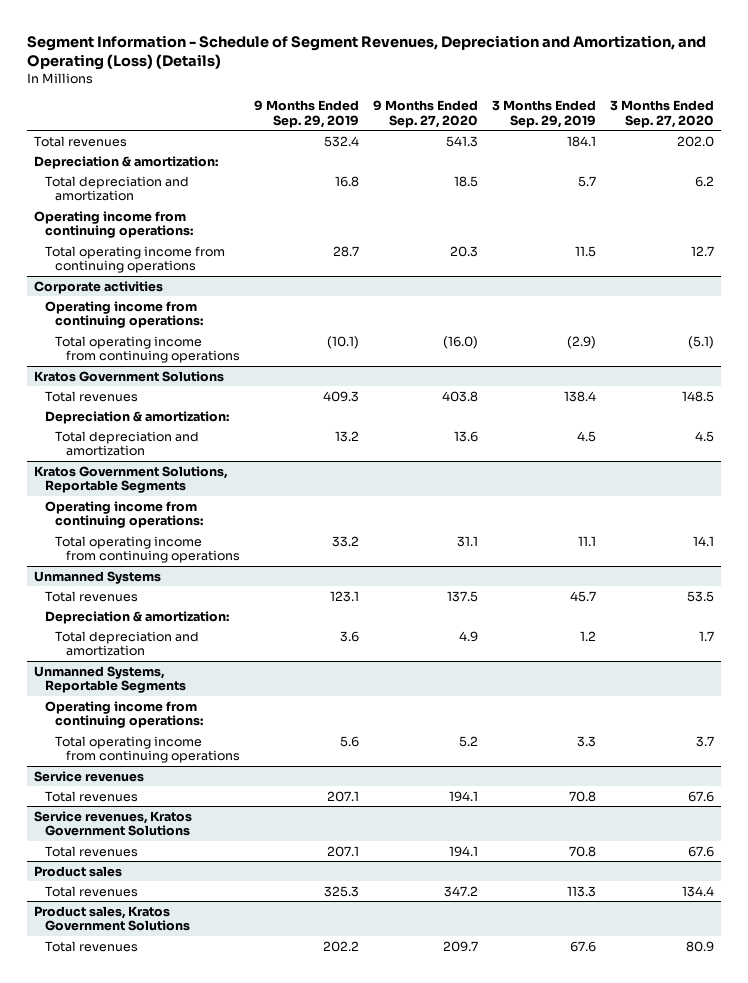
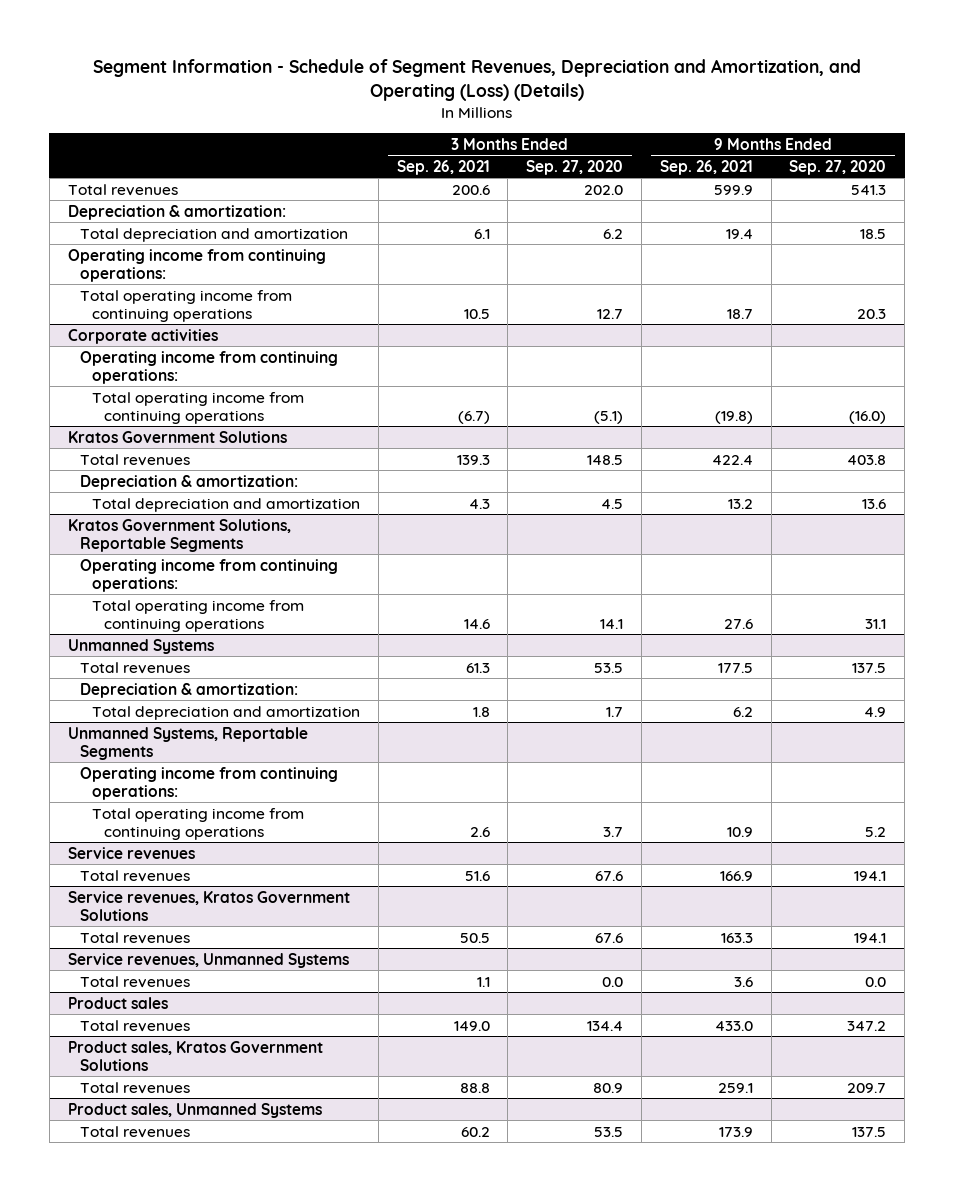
[253,100,359,128] 9 Months Ended Sep. 29, 2019 -> none
[491,100,596,128] 3 Months Ended Sep. 29, 2019 -> none
none -> [396,159,490,175] Sep. 26, 2021
none -> [659,159,753,175] Sep. 26, 2021
none -> [67,952,349,968] Service revenues, Unmanned Systems
none -> [79,975,190,988] Total revenues
none -> [67,1102,322,1118] Product sales, Unmanned Systems
none -> [79,1125,190,1138] Total revenues

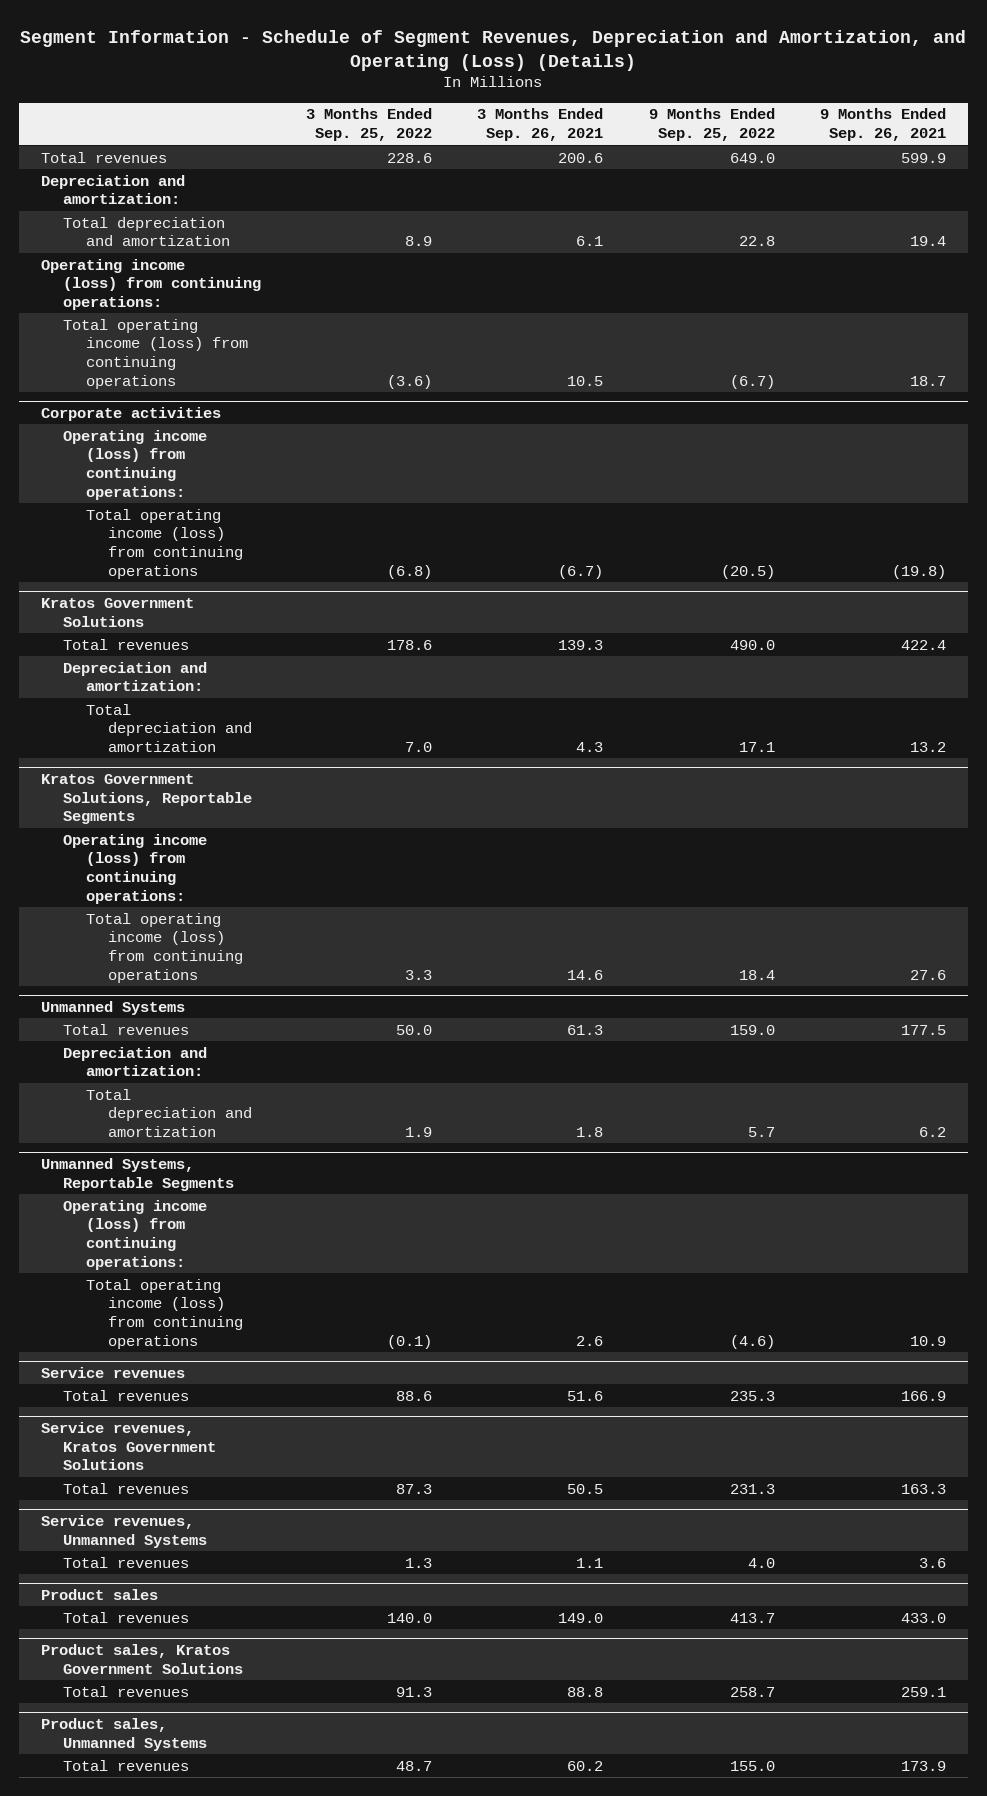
[526,159,624,175] Sep. 27, 2020 -> none
[789,159,887,175] Sep. 27, 2020 -> none
none -> [306,108,433,142] 3 Months Ended Sep. 25, 2022
none -> [648,108,775,142] 9 Months Ended Sep. 25, 2022
[67,204,286,220] Depreciation & amortization: -> [41,174,186,205] Depreciation and amortization:
[67,248,326,282] Operating income from continuing operations: -> [41,258,262,311] Operating income (loss) from continuing operations:
[79,289,292,322] Total operating income from continuing operations -> [63,318,248,389] Total operating income (loss) from continuing operations
[79,350,338,384] Operating income from continuing operations: -> [63,429,208,500] Operating income (loss) from continuing operations:
[92,391,305,424] Total operating income from continuing operations -> [85,508,243,579] Total operating income (loss) from continuing operations
[79,474,298,490] Depreciation & amortization: -> [63,661,208,692] Depreciation and amortization:
[79,558,338,592] Operating income from continuing operations: -> [63,833,208,904] Operating income (loss) from continuing operations:
[92,599,305,632] Total operating income from continuing operations -> [85,912,243,983] Total operating income (loss) from continuing operations
[79,682,298,698] Depreciation & amortization: -> [63,1046,208,1077] Depreciation and amortization:
[79,766,338,800] Operating income from continuing operations: -> [63,1199,208,1270] Operating income (loss) from continuing operations:
[92,807,305,840] Total operating income from continuing operations -> [85,1278,243,1349] Total operating income (loss) from continuing operations

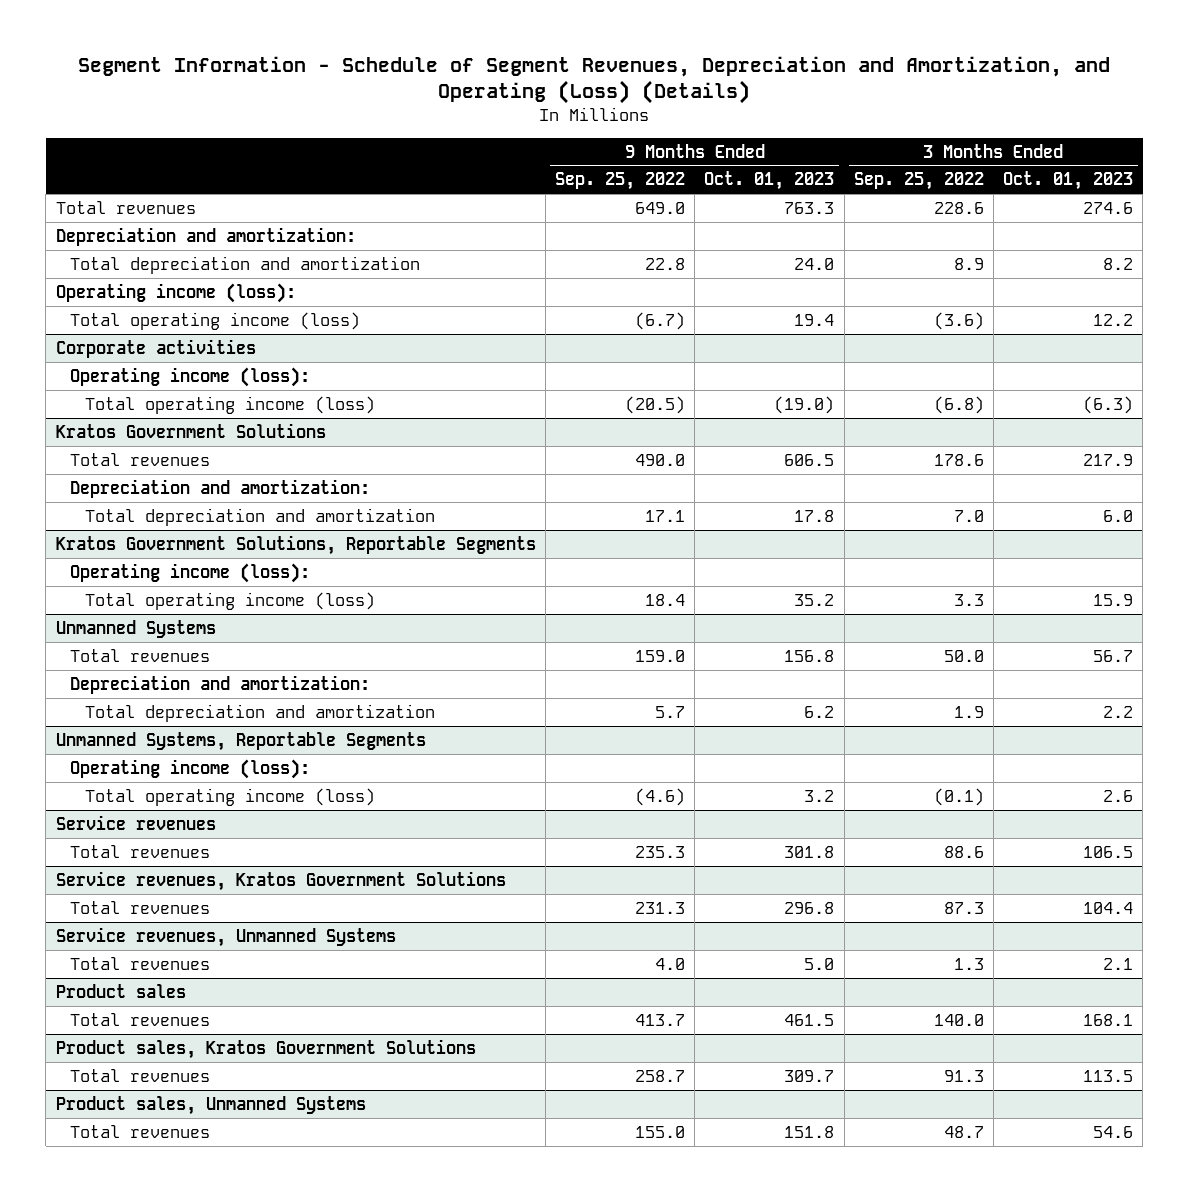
[477,108,604,142] 3 Months Ended Sep. 26, 2021 -> none
[819,108,946,142] 9 Months Ended Sep. 26, 2021 -> none
none -> [704,171,835,191] Oct. 01, 2023
none -> [1003,171,1134,191] Oct. 01, 2023
[41,258,262,311] Operating income (loss) from continuing operations: -> [55,282,296,303] Operating income (loss):
[63,318,248,389] Total operating income (loss) from continuing operations -> [70,311,361,330] Total operating income (loss)
[63,429,208,500] Operating income (loss) from continuing operations: -> [70,366,311,387] Operating income (loss):
[85,508,243,579] Total operating income (loss) from continuing operations -> [85,395,376,414] Total operating income (loss)
[63,833,208,904] Operating income (loss) from continuing operations: -> [70,562,311,583] Operating income (loss):
[85,912,243,983] Total operating income (loss) from continuing operations -> [85,591,376,610] Total operating income (loss)
[63,1199,208,1270] Operating income (loss) from continuing operations: -> [70,758,311,779] Operating income (loss):
[85,1278,243,1349] Total operating income (loss) from continuing operations -> [85,787,376,806] Total operating income (loss)

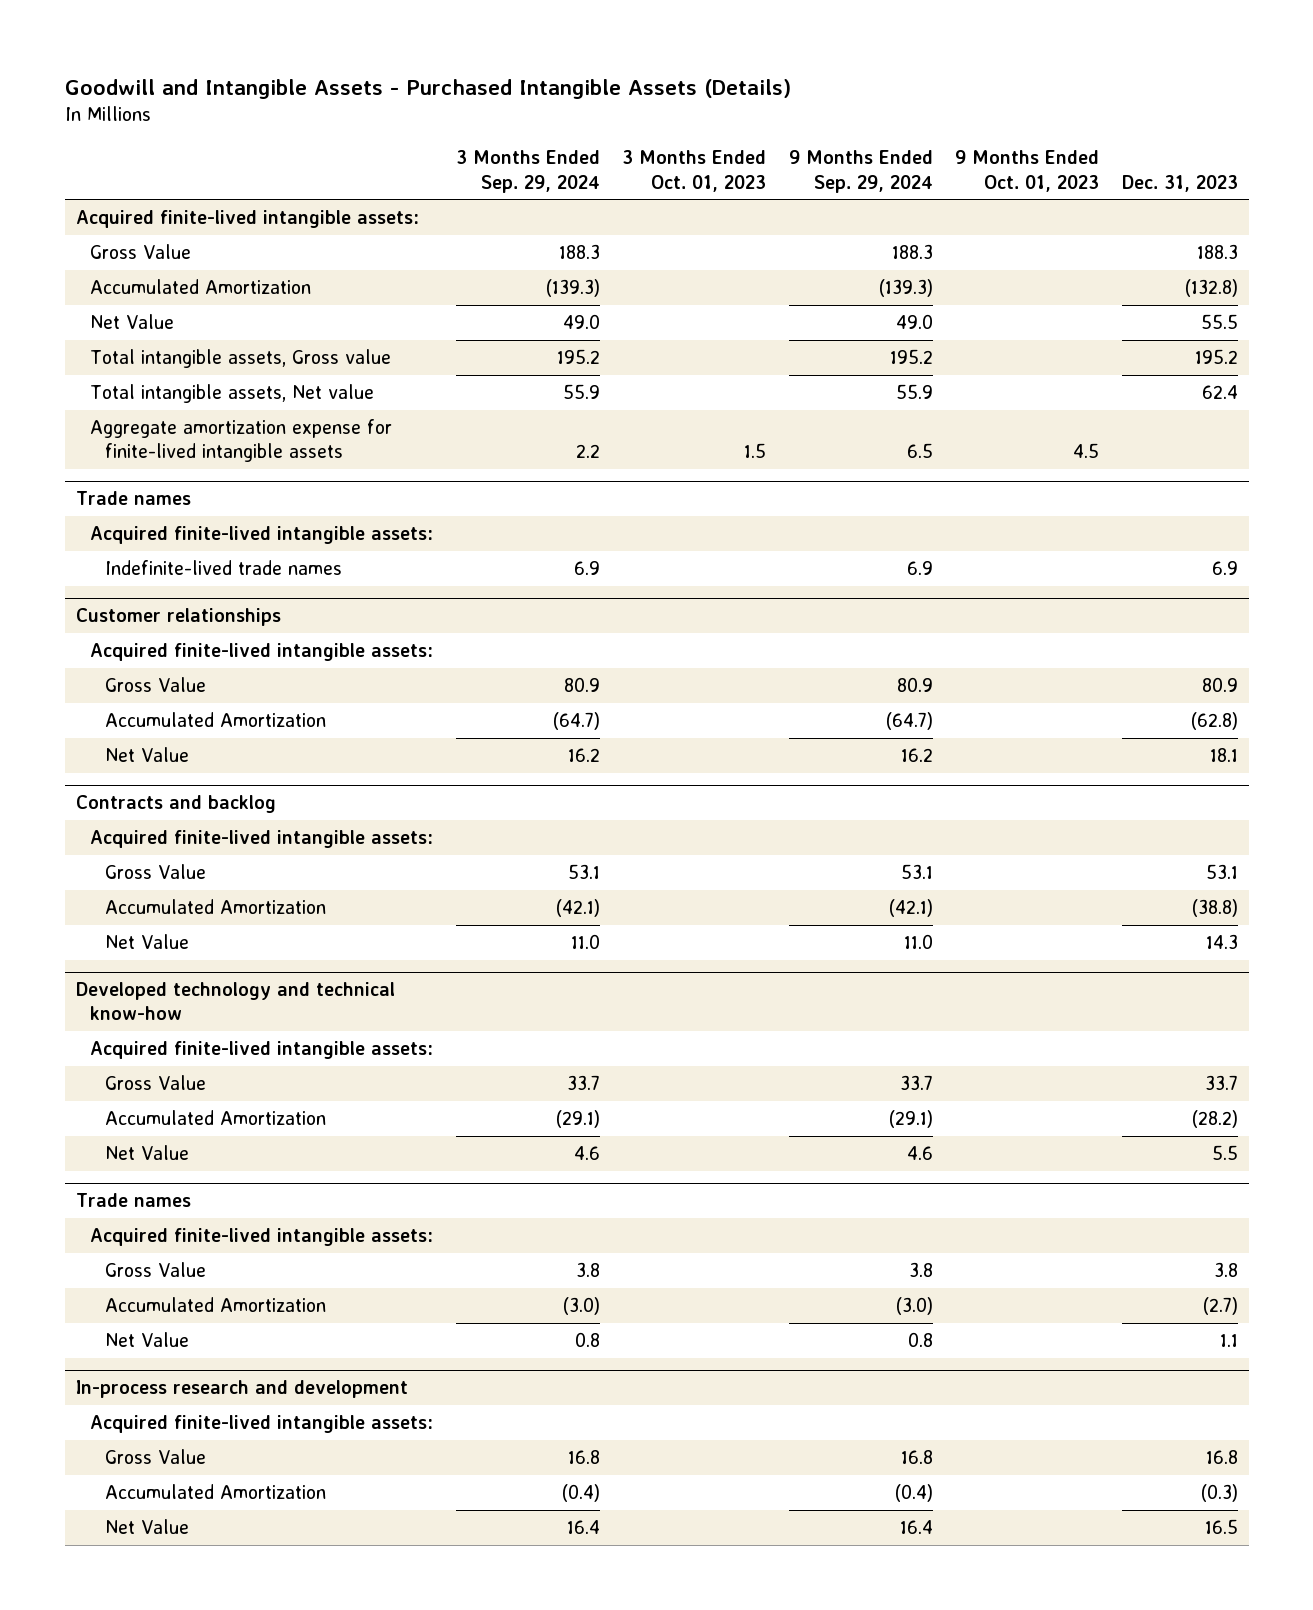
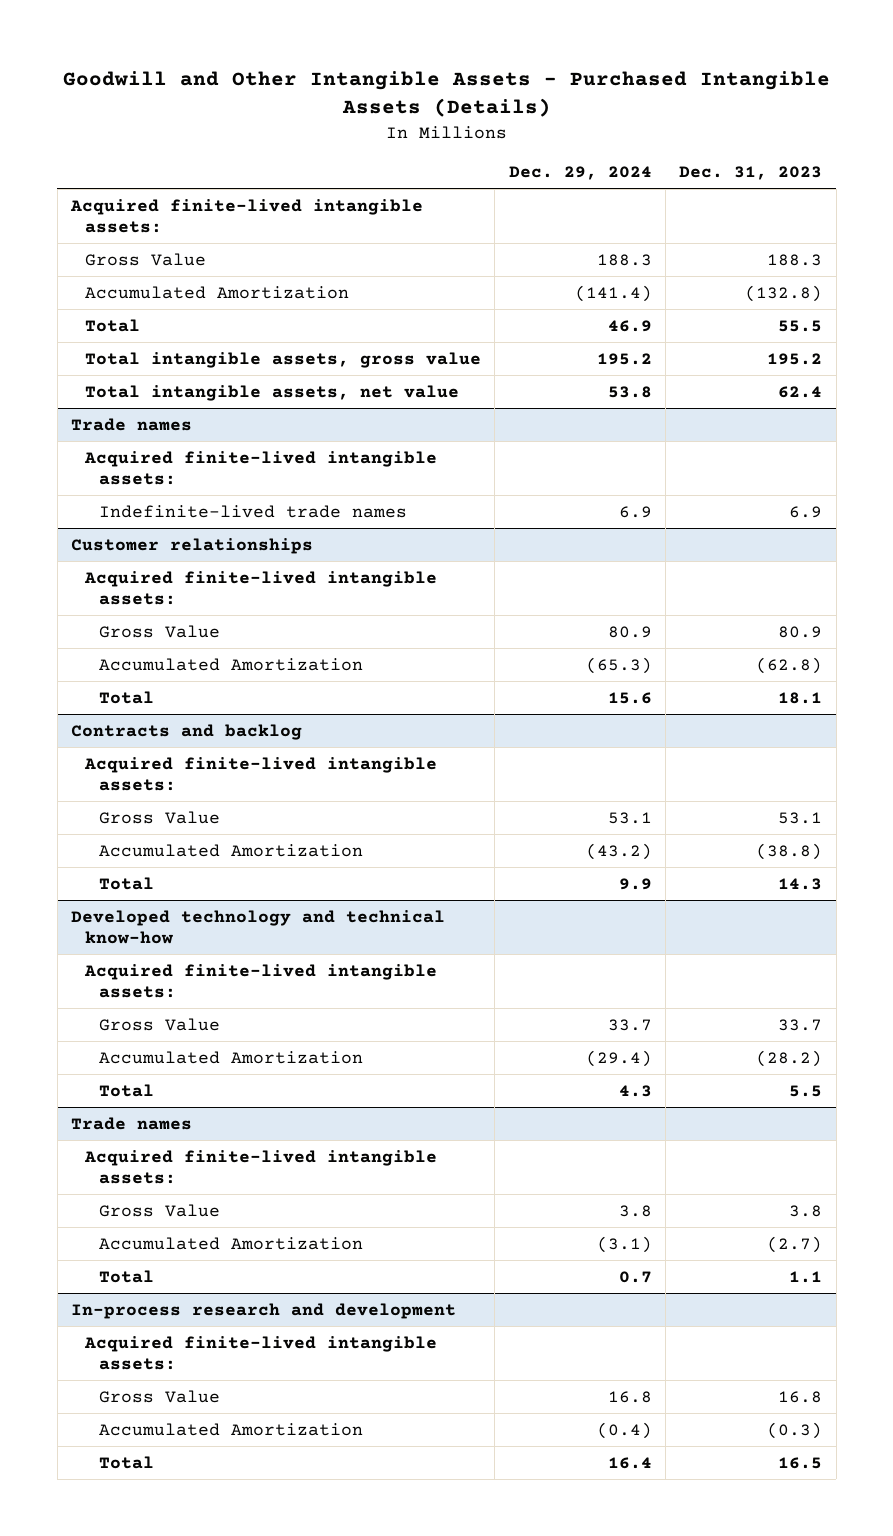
[64,78,791,99] Goodwill and Intangible Assets - Purchased Intangible Assets (Details) -> [62,71,830,118] Goodwill and Other Intangible Assets - Purchased Intangible Assets (Details)
[455,150,600,193] 3 Months Ended Sep. 29, 2024 -> none
[622,150,767,192] 3 Months Ended Oct. 01, 2023 -> none
[788,150,933,193] 9 Months Ended Sep. 29, 2024 -> none
[955,150,1100,192] 9 Months Ended Oct. 01, 2023 -> none
none -> [508,166,652,181] Dec. 29, 2024
[90,418,393,463] Aggregate amortization expense for finite-lived intangible assets -> none
[90,313,175,329] Net Value -> [85,318,141,332] Total
[90,348,392,368] Total intangible assets, Gross value -> [85,351,482,368] Total intangible assets, gross value
[90,383,375,403] Total intangible assets, Net value -> [85,384,460,401] Total intangible assets, net value
[104,746,189,762] Net Value -> [99,690,155,704] Total
[104,933,189,949] Net Value -> [99,876,155,890] Total
[104,1144,189,1160] Net Value -> [99,1083,155,1097] Total
[104,1331,189,1347] Net Value -> [99,1269,155,1283] Total
[104,1518,189,1534] Net Value -> [99,1455,155,1469] Total

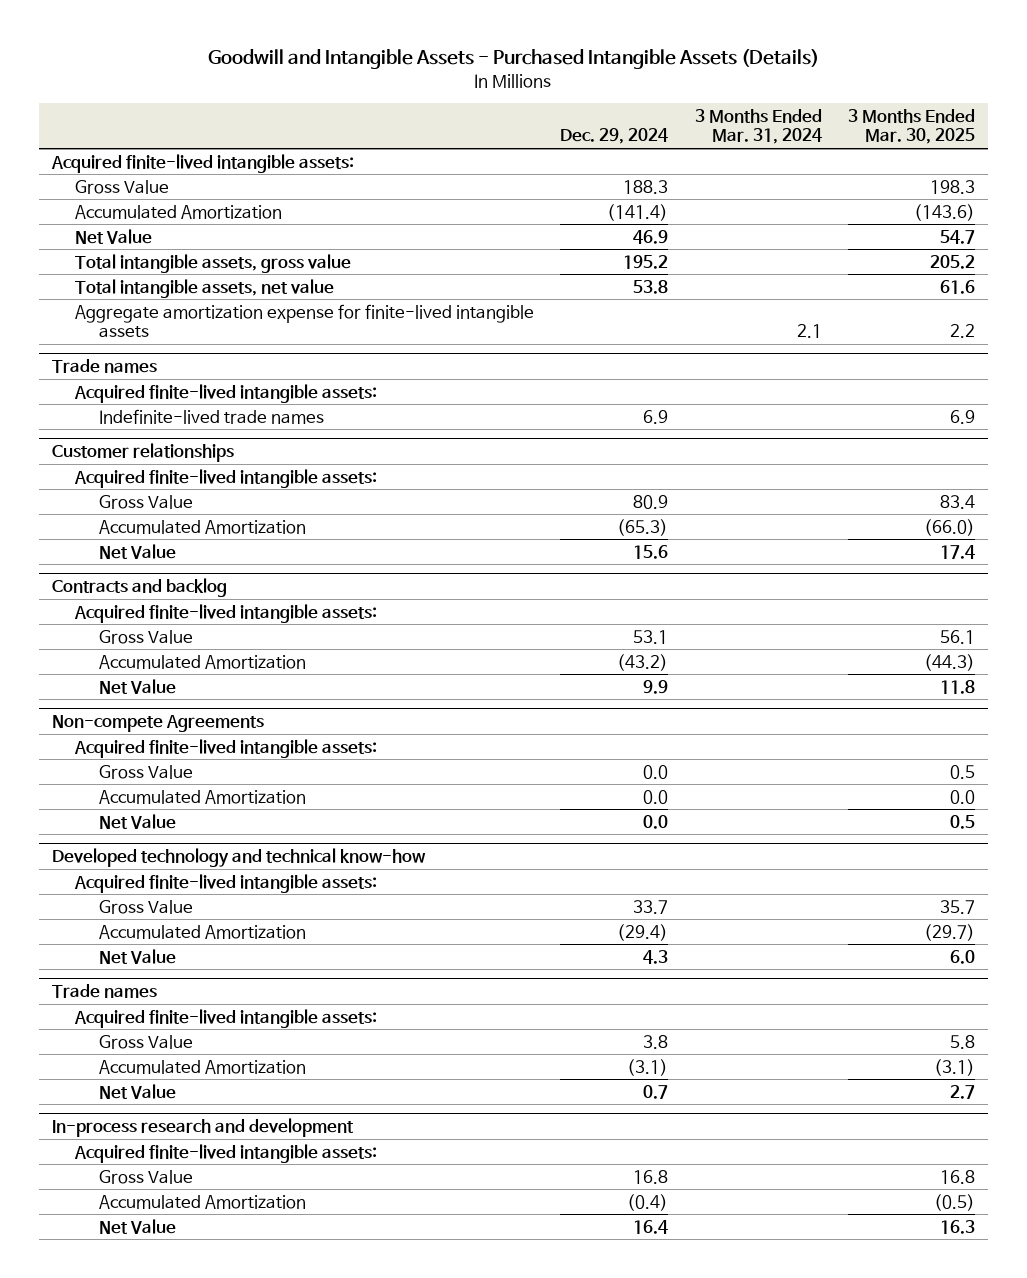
[62,71,830,118] Goodwill and Other Intangible Assets - Purchased Intangible Assets (Details) -> [208,49,820,70] Goodwill and Intangible Assets - Purchased Intangible Assets (Details)
[679,166,823,181] Dec. 31, 2023 -> none
none -> [694,108,822,145] 3 Months Ended Mar. 31, 2024
none -> [847,108,975,145] 3 Months Ended Mar. 30, 2025
[85,318,141,332] Total -> [75,228,153,244] Net Value
none -> [75,303,535,339] Aggregate amortization expense for finite-lived intangible assets
[99,690,155,704] Total -> [98,543,176,559] Net Value
[99,876,155,890] Total -> [98,678,176,694] Net Value
none -> [51,715,264,733] Non-compete Agreements
none -> [74,738,378,758] Acquired finite-lived intangible assets:
none -> [98,764,193,779] Gross Value
none -> [98,789,306,804] Accumulated Amortization
none -> [98,813,176,829] Net Value
[99,1083,155,1097] Total -> [98,948,176,964] Net Value
[99,1269,155,1283] Total -> [98,1083,176,1099] Net Value
[99,1455,155,1469] Total -> [98,1218,176,1234] Net Value

